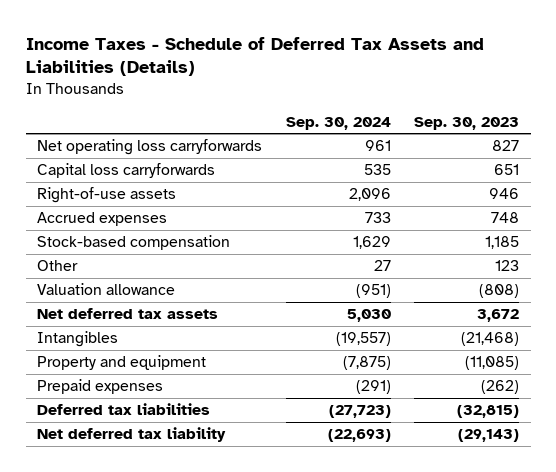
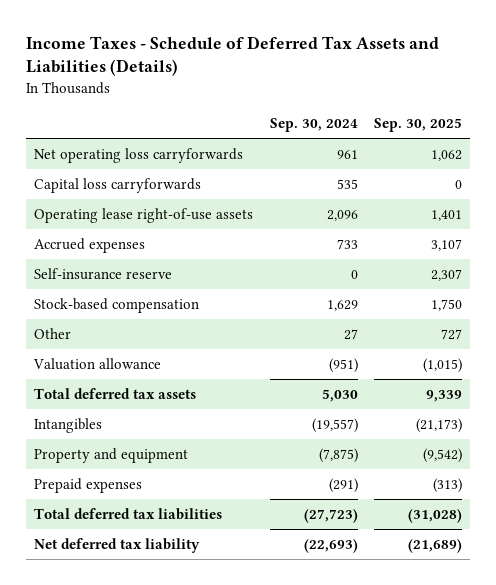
[414,116,520,130] Sep. 30, 2023 -> none
none -> [374,117,463,132] Sep. 30, 2025
[37,187,177,204] Right-of-use assets -> [34,208,254,224] Operating lease right-of-use assets
none -> [34,268,173,281] Self-insurance reserve
[37,308,219,320] Net deferred tax assets -> [34,388,197,400] Total deferred tax assets
[37,403,211,416] Deferred tax liabilities -> [34,508,223,521] Total deferred tax liabilities

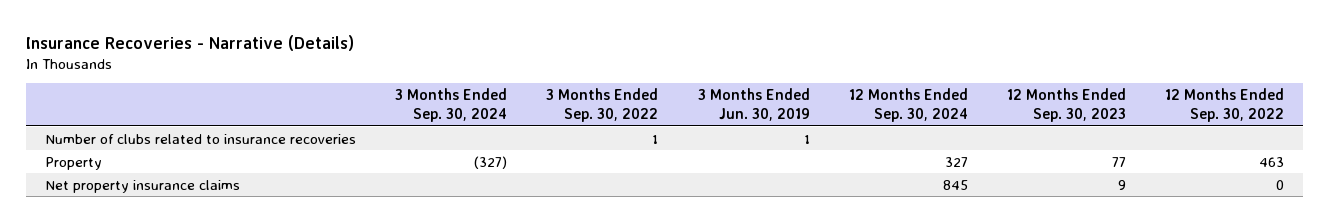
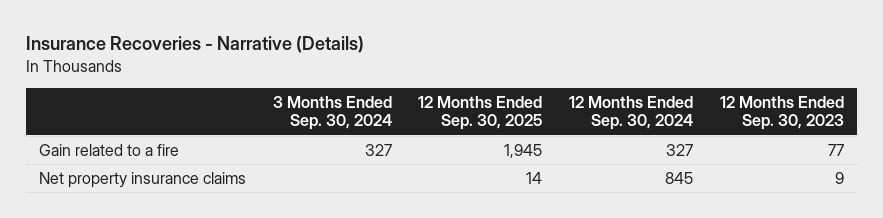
[546,88,659,122] 3 Months Ended Sep. 30, 2022 -> none
[697,88,810,121] 3 Months Ended Jun. 30, 2019 -> none
[1164,88,1284,122] 12 Months Ended Sep. 30, 2022 -> none
none -> [418,95,543,131] 12 Months Ended Sep. 30, 2025
[45,133,357,144] Number of clubs related to insurance recoveries -> none
[45,156,103,170] Property -> none
none -> [39,143,180,156] Gain related to a fire

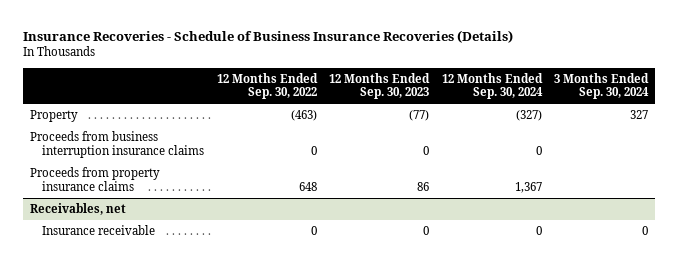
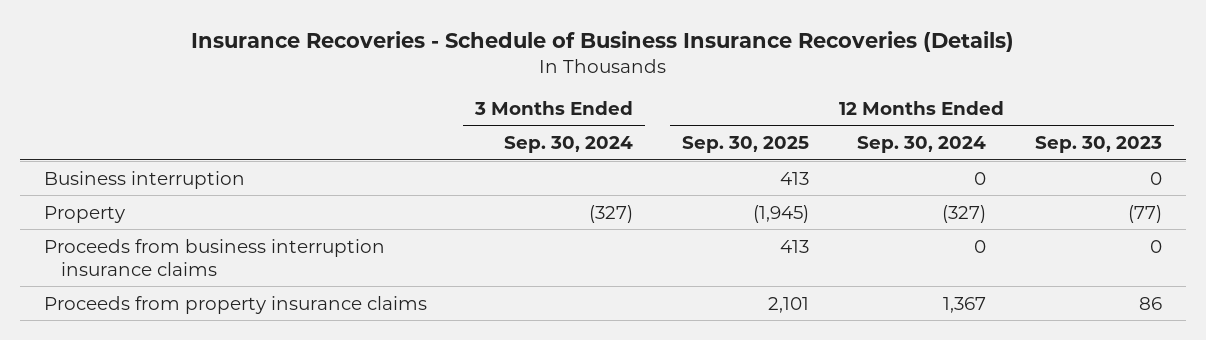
[216,72,318,100] 12 Months Ended Sep. 30, 2022 -> none
none -> [681,135,809,153] Sep. 30, 2025
none -> [43,170,245,189] Business interruption
[630,110,649,120] 327 -> [589,204,634,223] (327)
[29,203,126,216] Receivables, net -> none
[42,225,156,236] Insurance receivable -> none

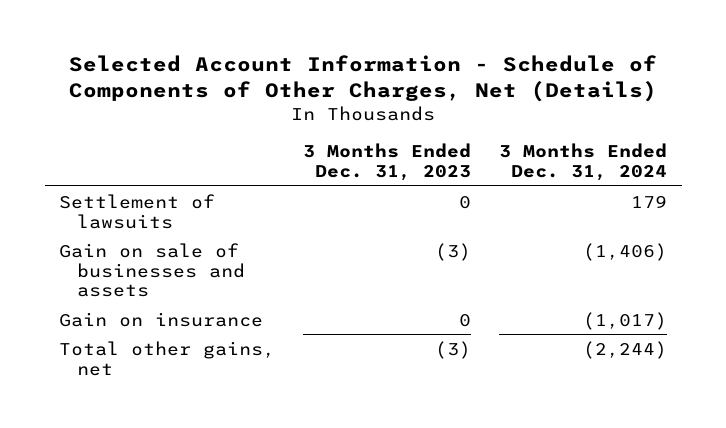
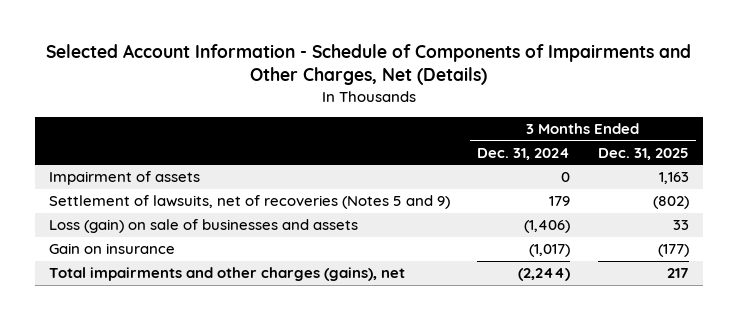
[69,54,658,102] Selected Account Information - Schedule of Components of Other Charges, Net (Details) -> [45,43,691,86] Selected Account Information - Schedule of Components of Impairments and Other Charges, Net (Details)
[303,142,472,181] 3 Months Ended Dec. 31, 2023 -> none
none -> [598,147,690,160] Dec. 31, 2025
none -> [48,171,200,186] Impairment of assets
[58,193,215,229] Settlement of lawsuits -> [48,195,450,210] Settlement of lawsuits, net of recoveries (Notes 5 and 9)
[58,242,245,298] Gain on sale of businesses and assets -> [48,219,358,234] Loss (gain) on sale of businesses and assets
[58,340,275,376] Total other gains, net -> [48,267,405,282] Total impairments and other charges (gains), net

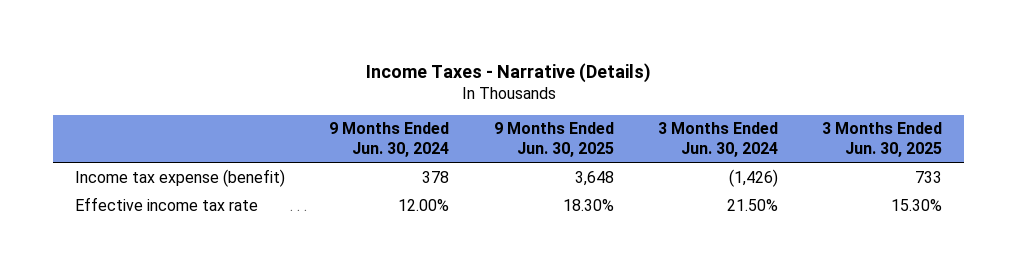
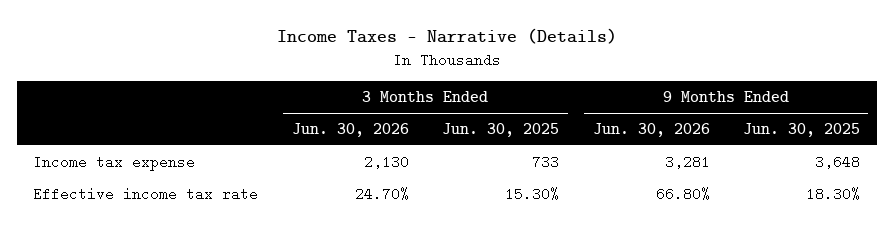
[329,122,450,158] 9 Months Ended Jun. 30, 2024 -> none
[657,122,778,158] 3 Months Ended Jun. 30, 2024 -> none
none -> [291,123,409,138] Jun. 30, 2026
none -> [592,123,710,138] Jun. 30, 2026
[75,168,286,187] Income tax expense (benefit) -> [33,154,196,171] Income tax expense

